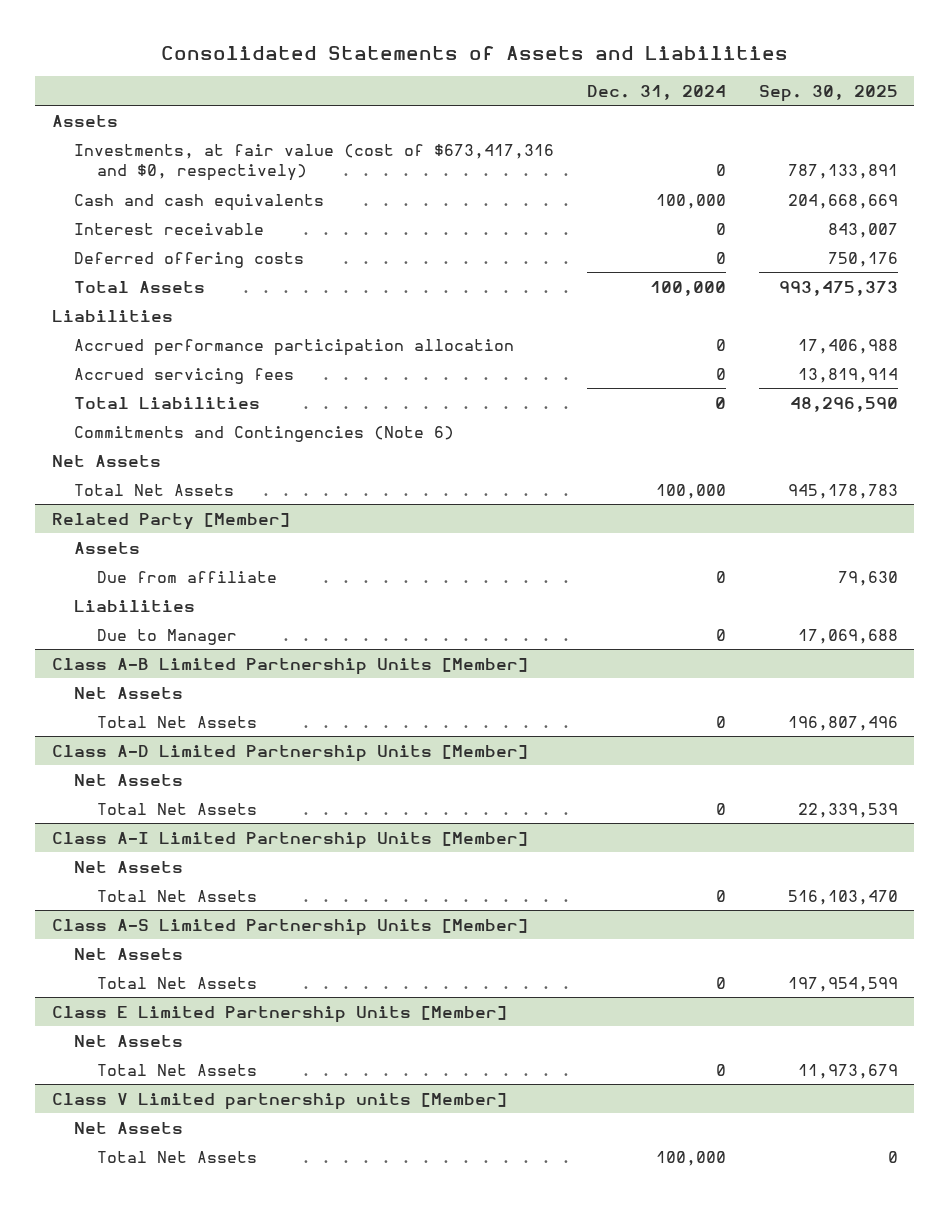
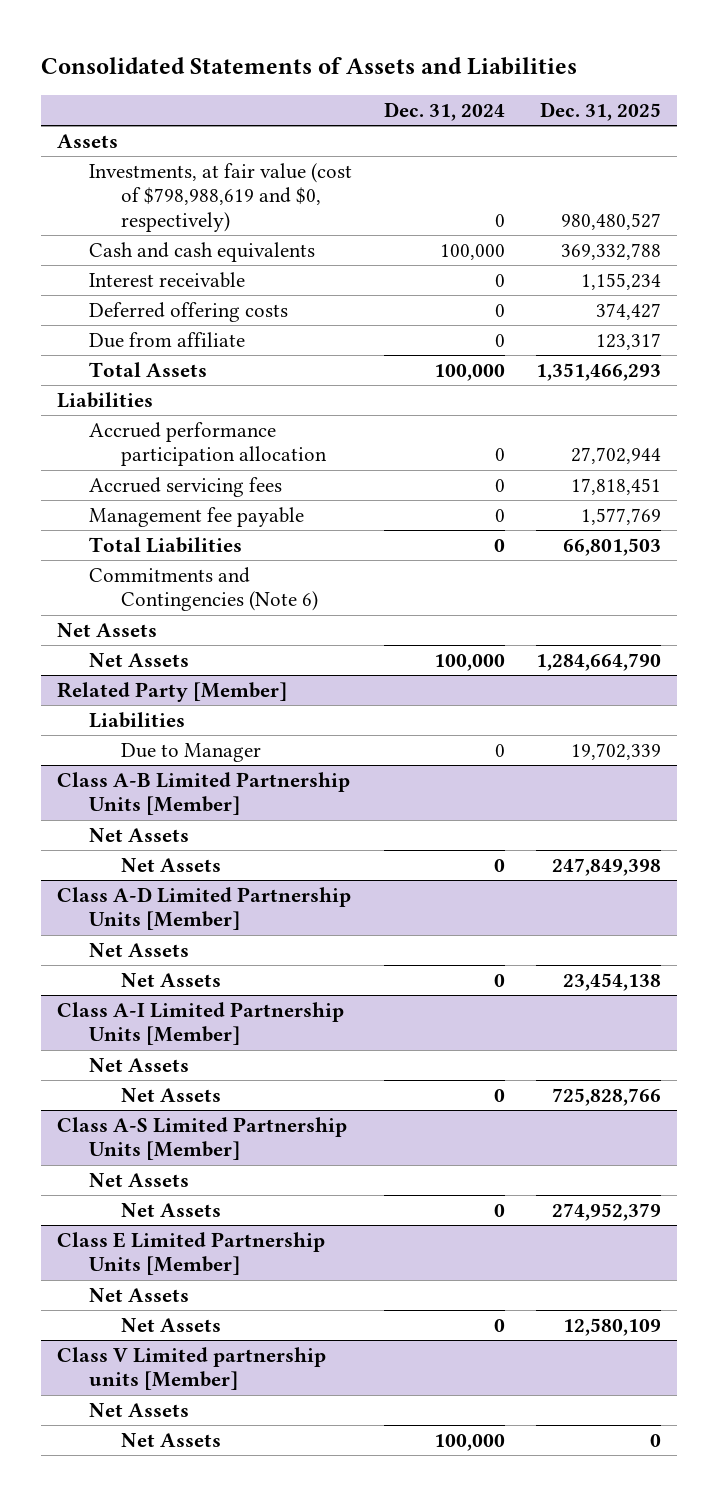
[758,85,898,103] Sep. 30, 2025 -> none
none -> [540,102,662,122] Dec. 31, 2025
[74,143,555,182] Investments, at fair value (cost of $673,417,316 and $0, respectively) -> [89,162,353,232] Investments, at fair value (cost of $798,988,619 and $0, respectively)
none -> [89,331,246,348] Due from affiliate
none -> [89,506,305,527] Management fee payable
[74,483,235,496] Total Net Assets -> [89,652,190,667] Net Assets
[74,541,141,554] Assets -> none
[96,570,277,583] Due from affiliate -> none
[96,715,257,728] Total Net Assets -> [121,857,222,872] Net Assets
[96,802,257,815] Total Net Assets -> [121,972,222,987] Net Assets
[96,889,257,902] Total Net Assets -> [121,1087,222,1102] Net Assets
[96,976,257,989] Total Net Assets -> [121,1202,222,1217] Net Assets
[96,1063,257,1076] Total Net Assets -> [121,1317,222,1332] Net Assets
[96,1150,257,1163] Total Net Assets -> [121,1432,222,1447] Net Assets

